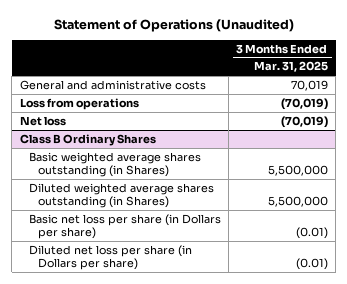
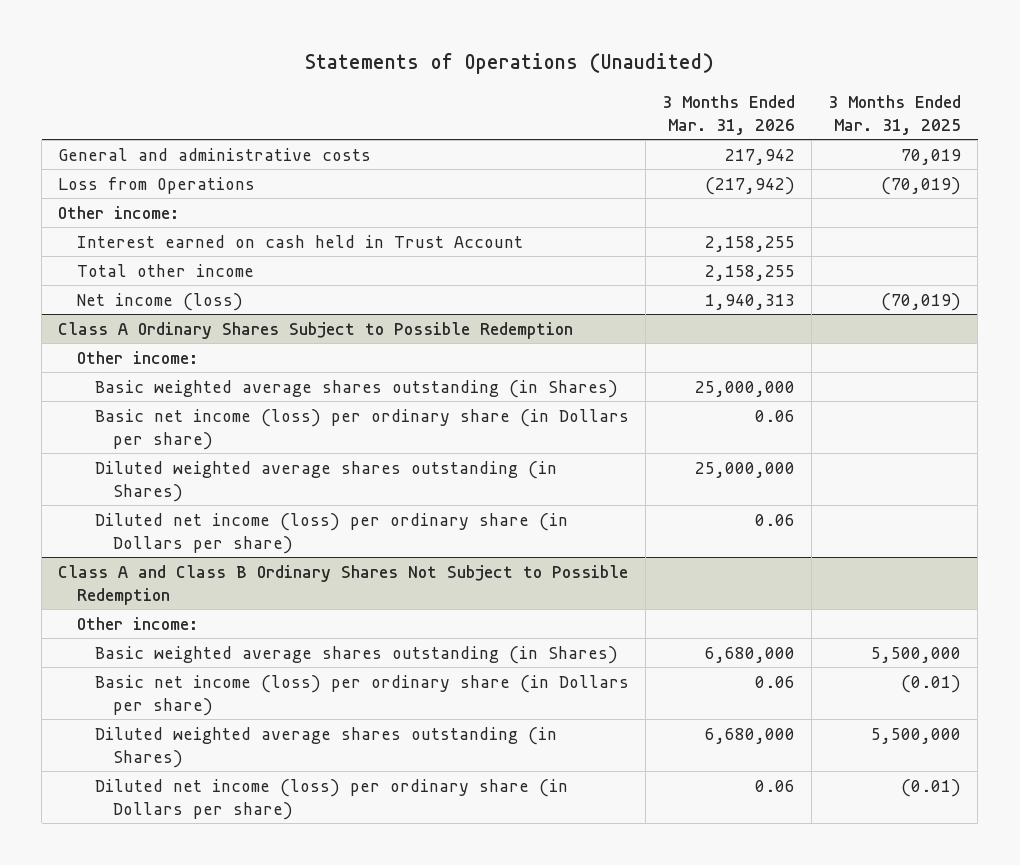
[53,18,294,32] Statement of Operations (Unaudited) -> [304,53,714,75] Statements of Operations (Unaudited)
none -> [662,94,796,135] 3 Months Ended Mar. 31, 2026
[19,97,139,110] Loss from operations -> [58,176,256,194] Loss from Operations
none -> [58,205,180,219] Other income:
none -> [76,234,523,248] Interest earned on cash held in Trust Account
none -> [76,263,254,277] Total other income
[19,115,66,126] Net loss -> [76,292,243,311] Net income (loss)
none -> [58,321,574,339] Class A Ordinary Shares Subject to Possible Redemption
none -> [76,350,198,364] Other income:
none -> [95,379,619,398] Basic weighted average shares outstanding (in Shares)
none -> [95,408,630,450] Basic net income (loss) per ordinary share (in Dollars per share)
none -> [95,460,558,502] Diluted weighted average shares outstanding (in Shares)
none -> [95,512,569,554] Diluted net income (loss) per ordinary share (in Dollars per share)
[19,133,156,146] Class B Ordinary Shares -> [58,564,629,605] Class A and Class B Ordinary Shares Not Subject to Possible Redemption
none -> [76,616,198,630] Other income:
none -> [95,674,630,716] Basic net income (loss) per ordinary share (in Dollars per share)
[28,213,221,240] Basic net loss per share (in Dollars per share) -> none
[28,244,192,271] Diluted net loss per share (in Dollars per share) -> [95,778,569,820] Diluted net income (loss) per ordinary share (in Dollars per share)

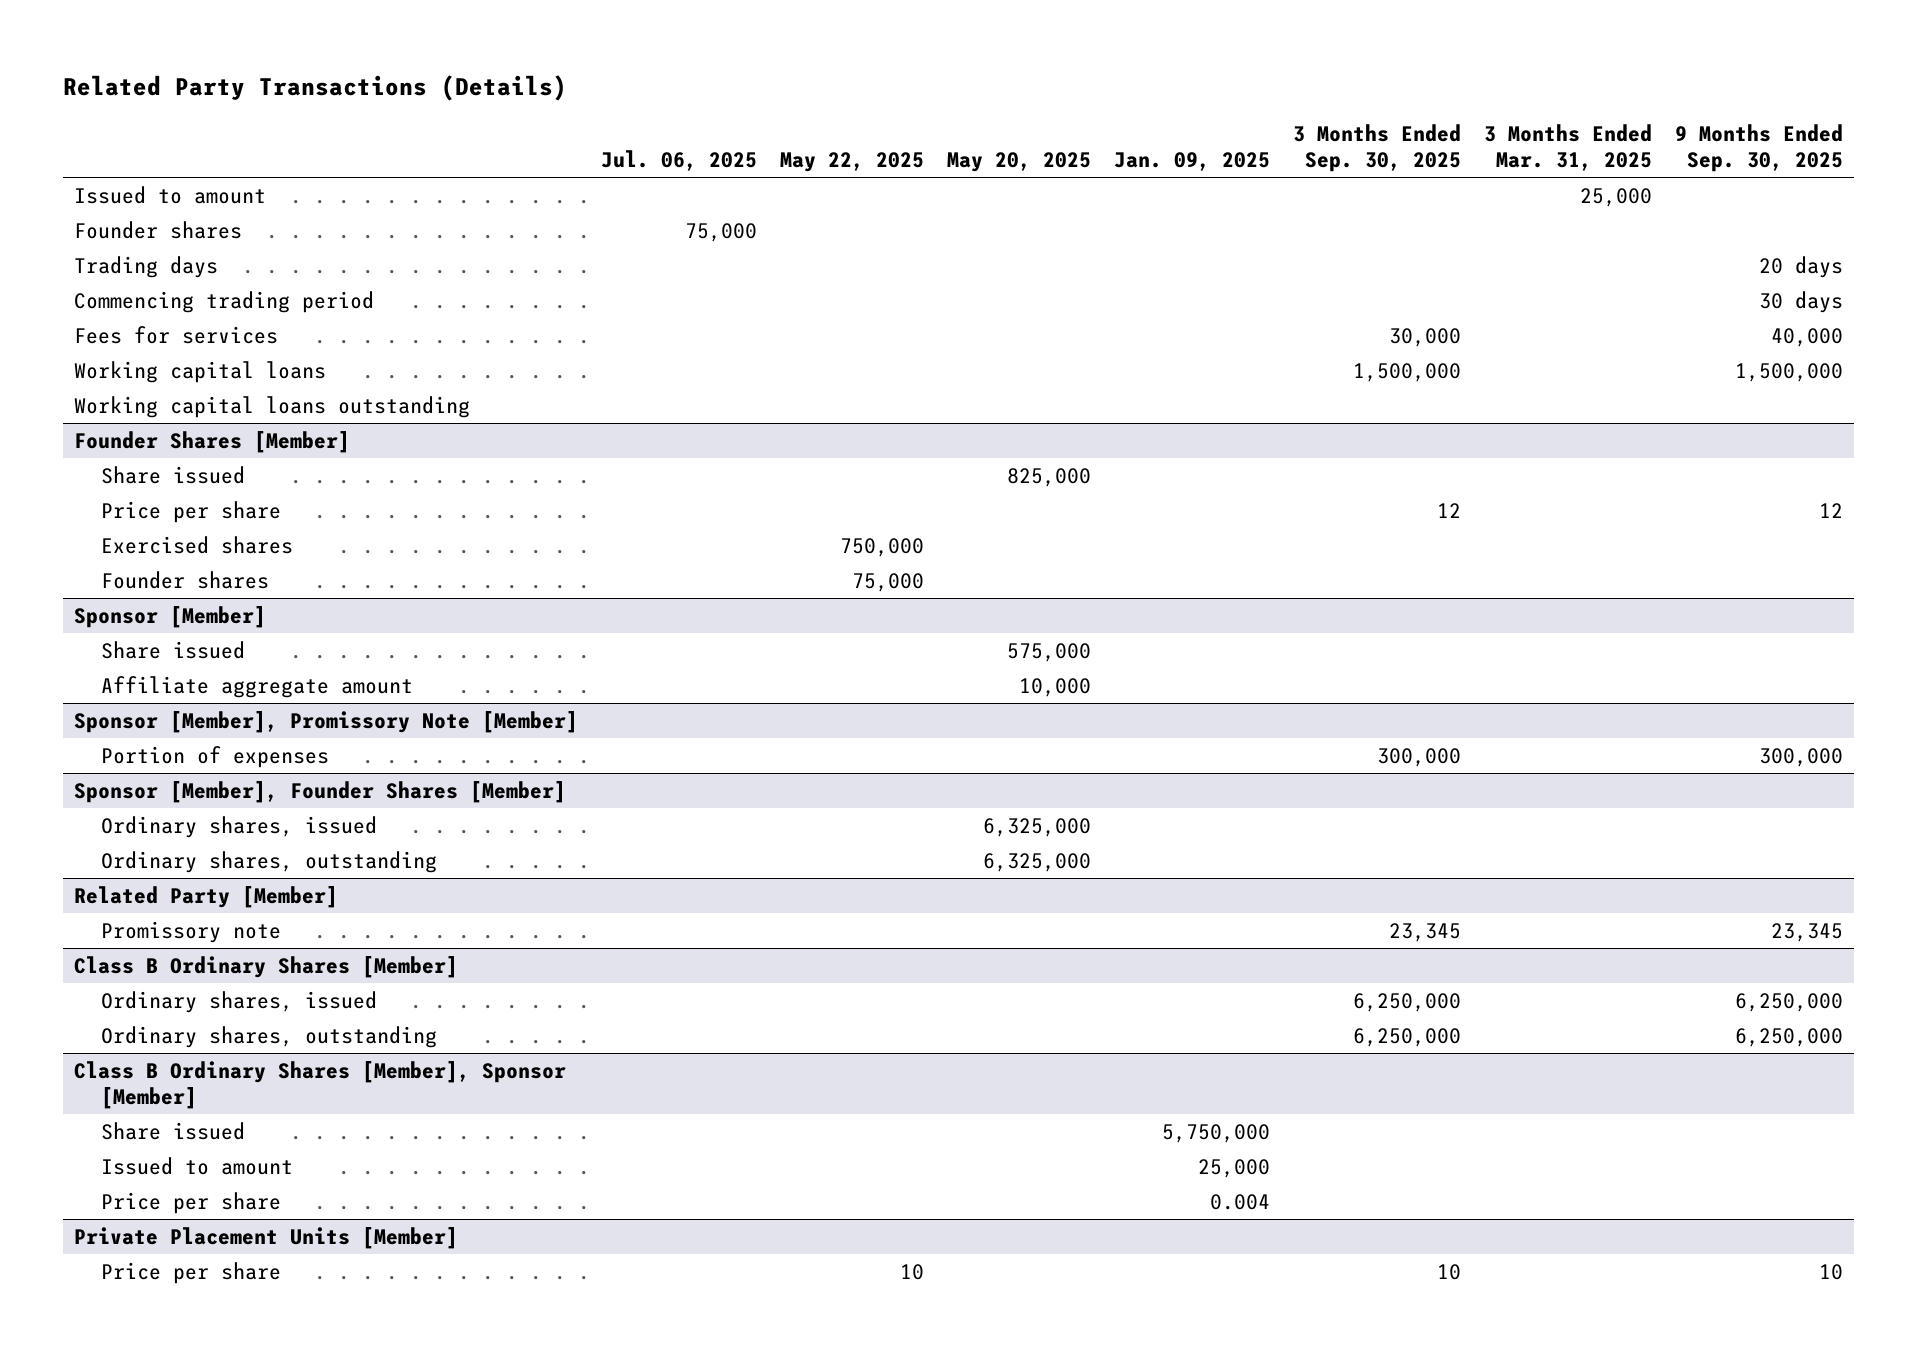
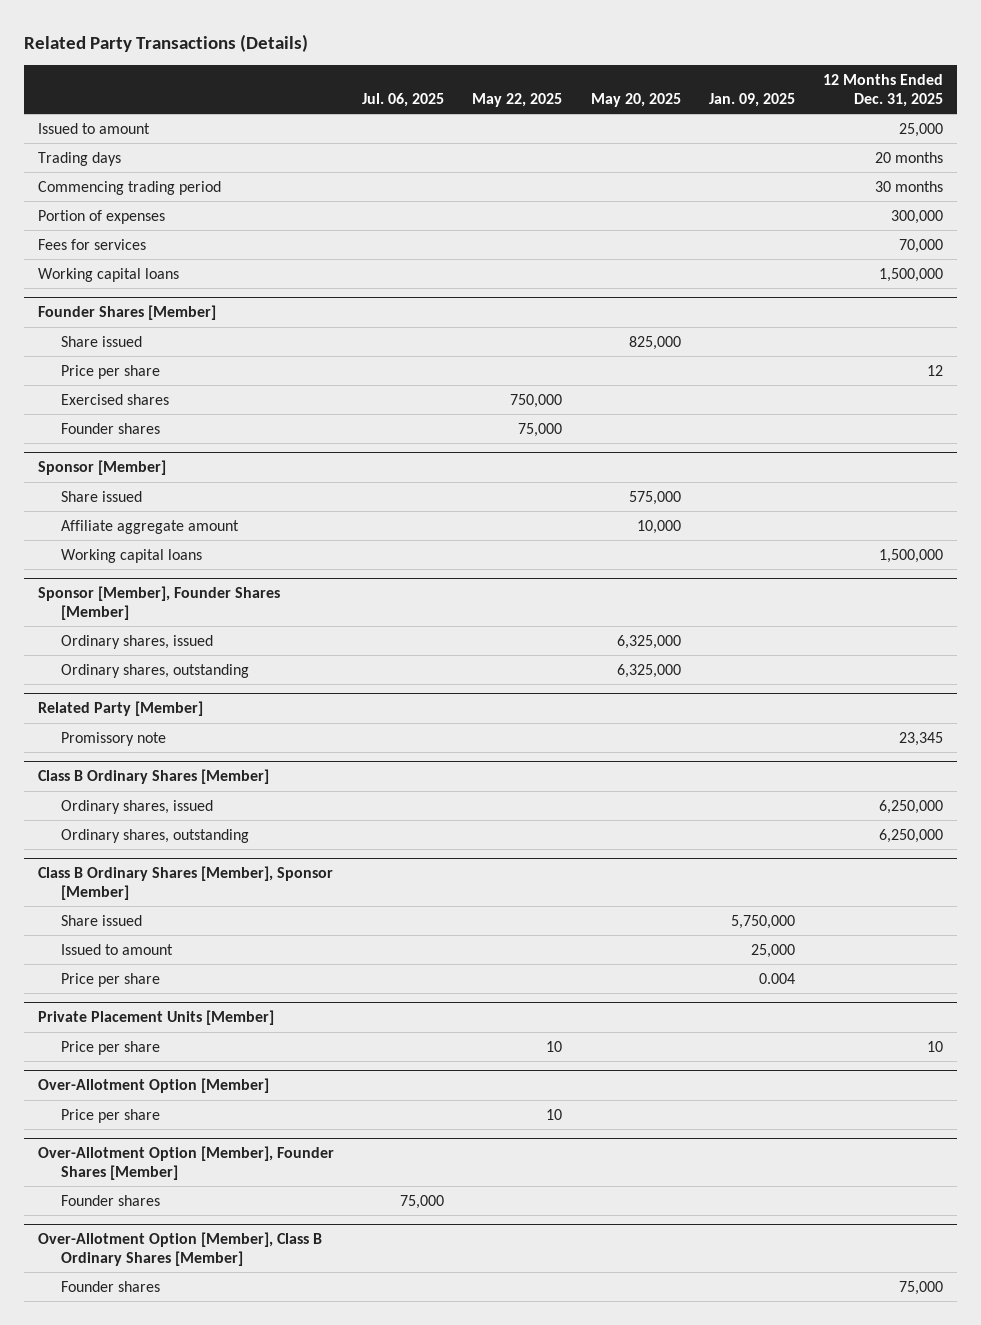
[1293,123,1462,173] 3 Months Ended Sep. 30, 2025 -> none
[1483,123,1652,172] 3 Months Ended Mar. 31, 2025 -> none
[1674,123,1843,173] 9 Months Ended Sep. 30, 2025 -> none
none -> [822,74,943,108] 12 Months Ended Dec. 31, 2025
[74,220,243,239] Founder shares -> none
none -> [38,209,166,224] Portion of expenses
[74,395,471,418] Working capital loans outstanding -> none
[74,710,579,733] Sponsor [Member], Promissory Note [Member] -> none
[100,745,329,768] Portion of expenses -> none
none -> [60,548,202,563] Working capital loans
none -> [38,1078,270,1094] Over-Allotment Option [Member]
none -> [60,1108,160,1123] Price per share
none -> [38,1146,335,1181] Over-Allotment Option [Member], Founder Shares [Member]
none -> [60,1194,160,1206] Founder shares
none -> [38,1232,323,1267] Over-Allotment Option [Member], Class B Ordinary Shares [Member]
none -> [60,1280,160,1292] Founder shares

